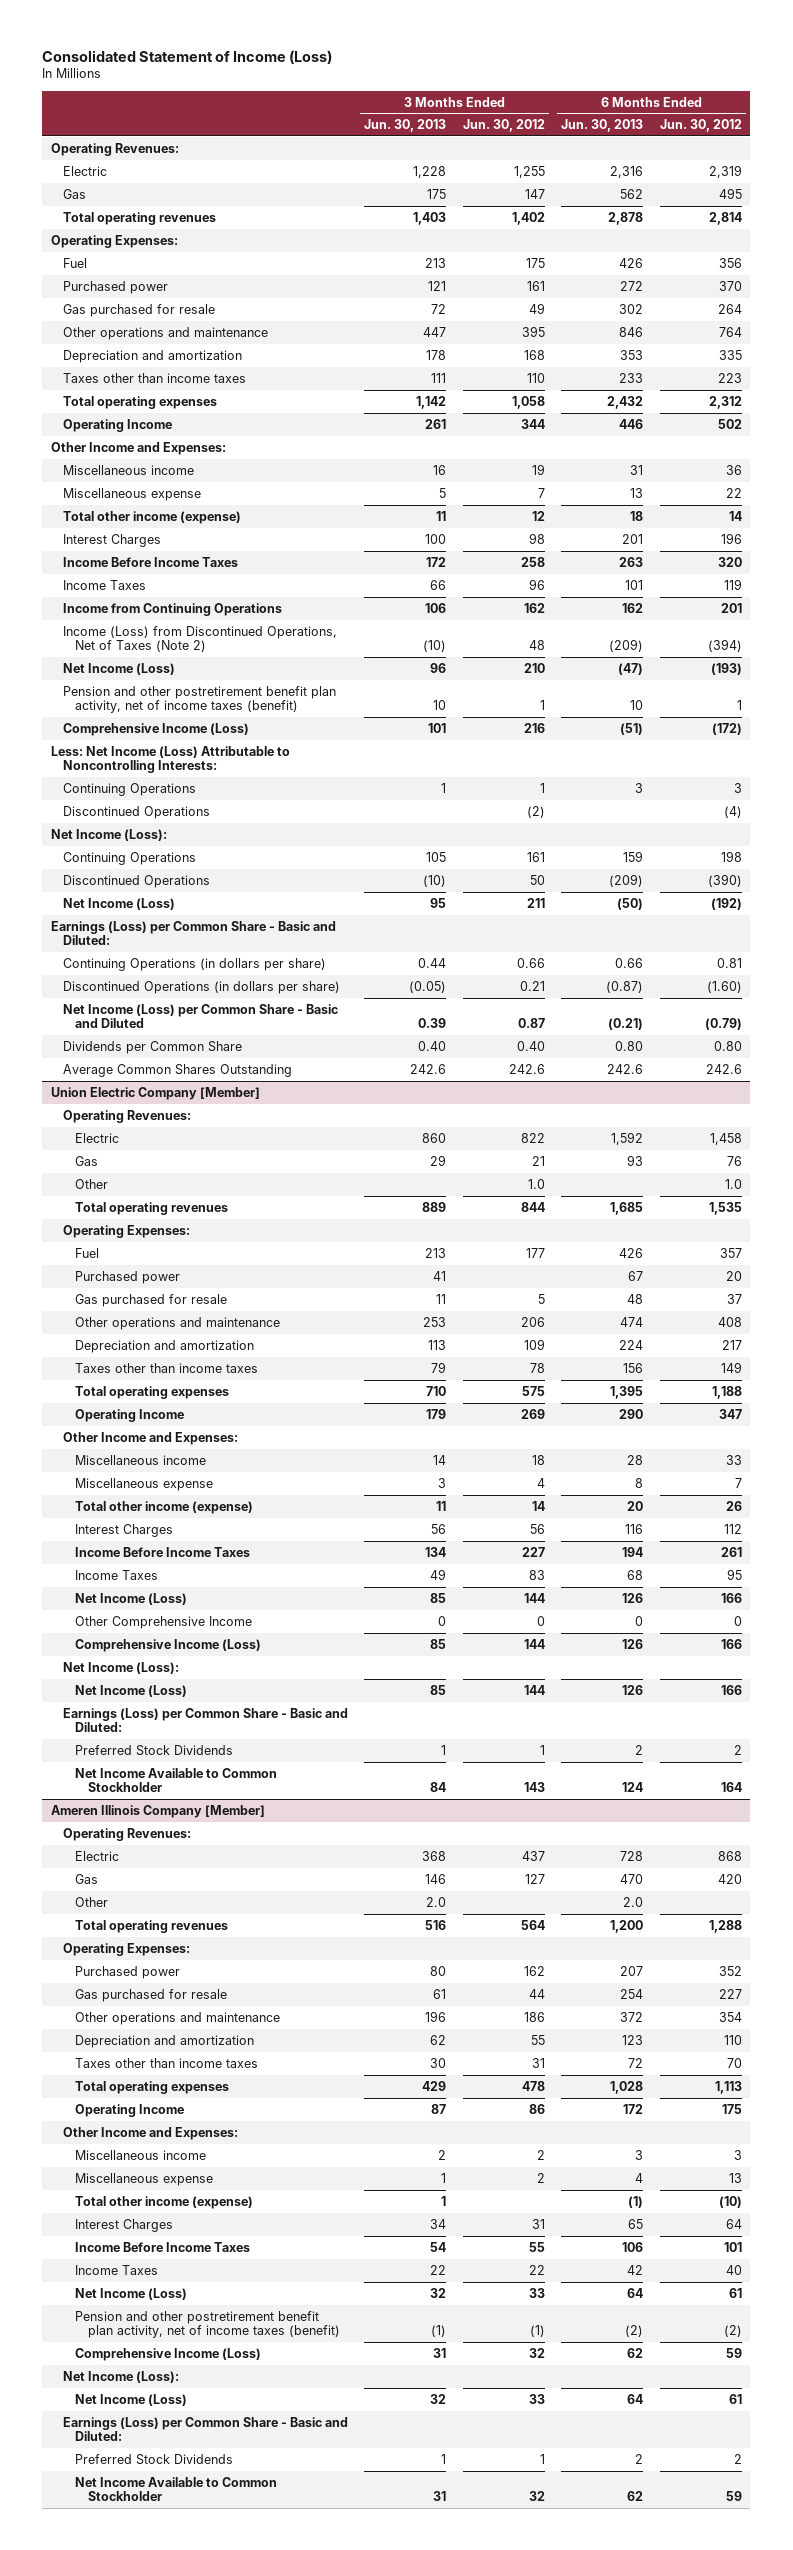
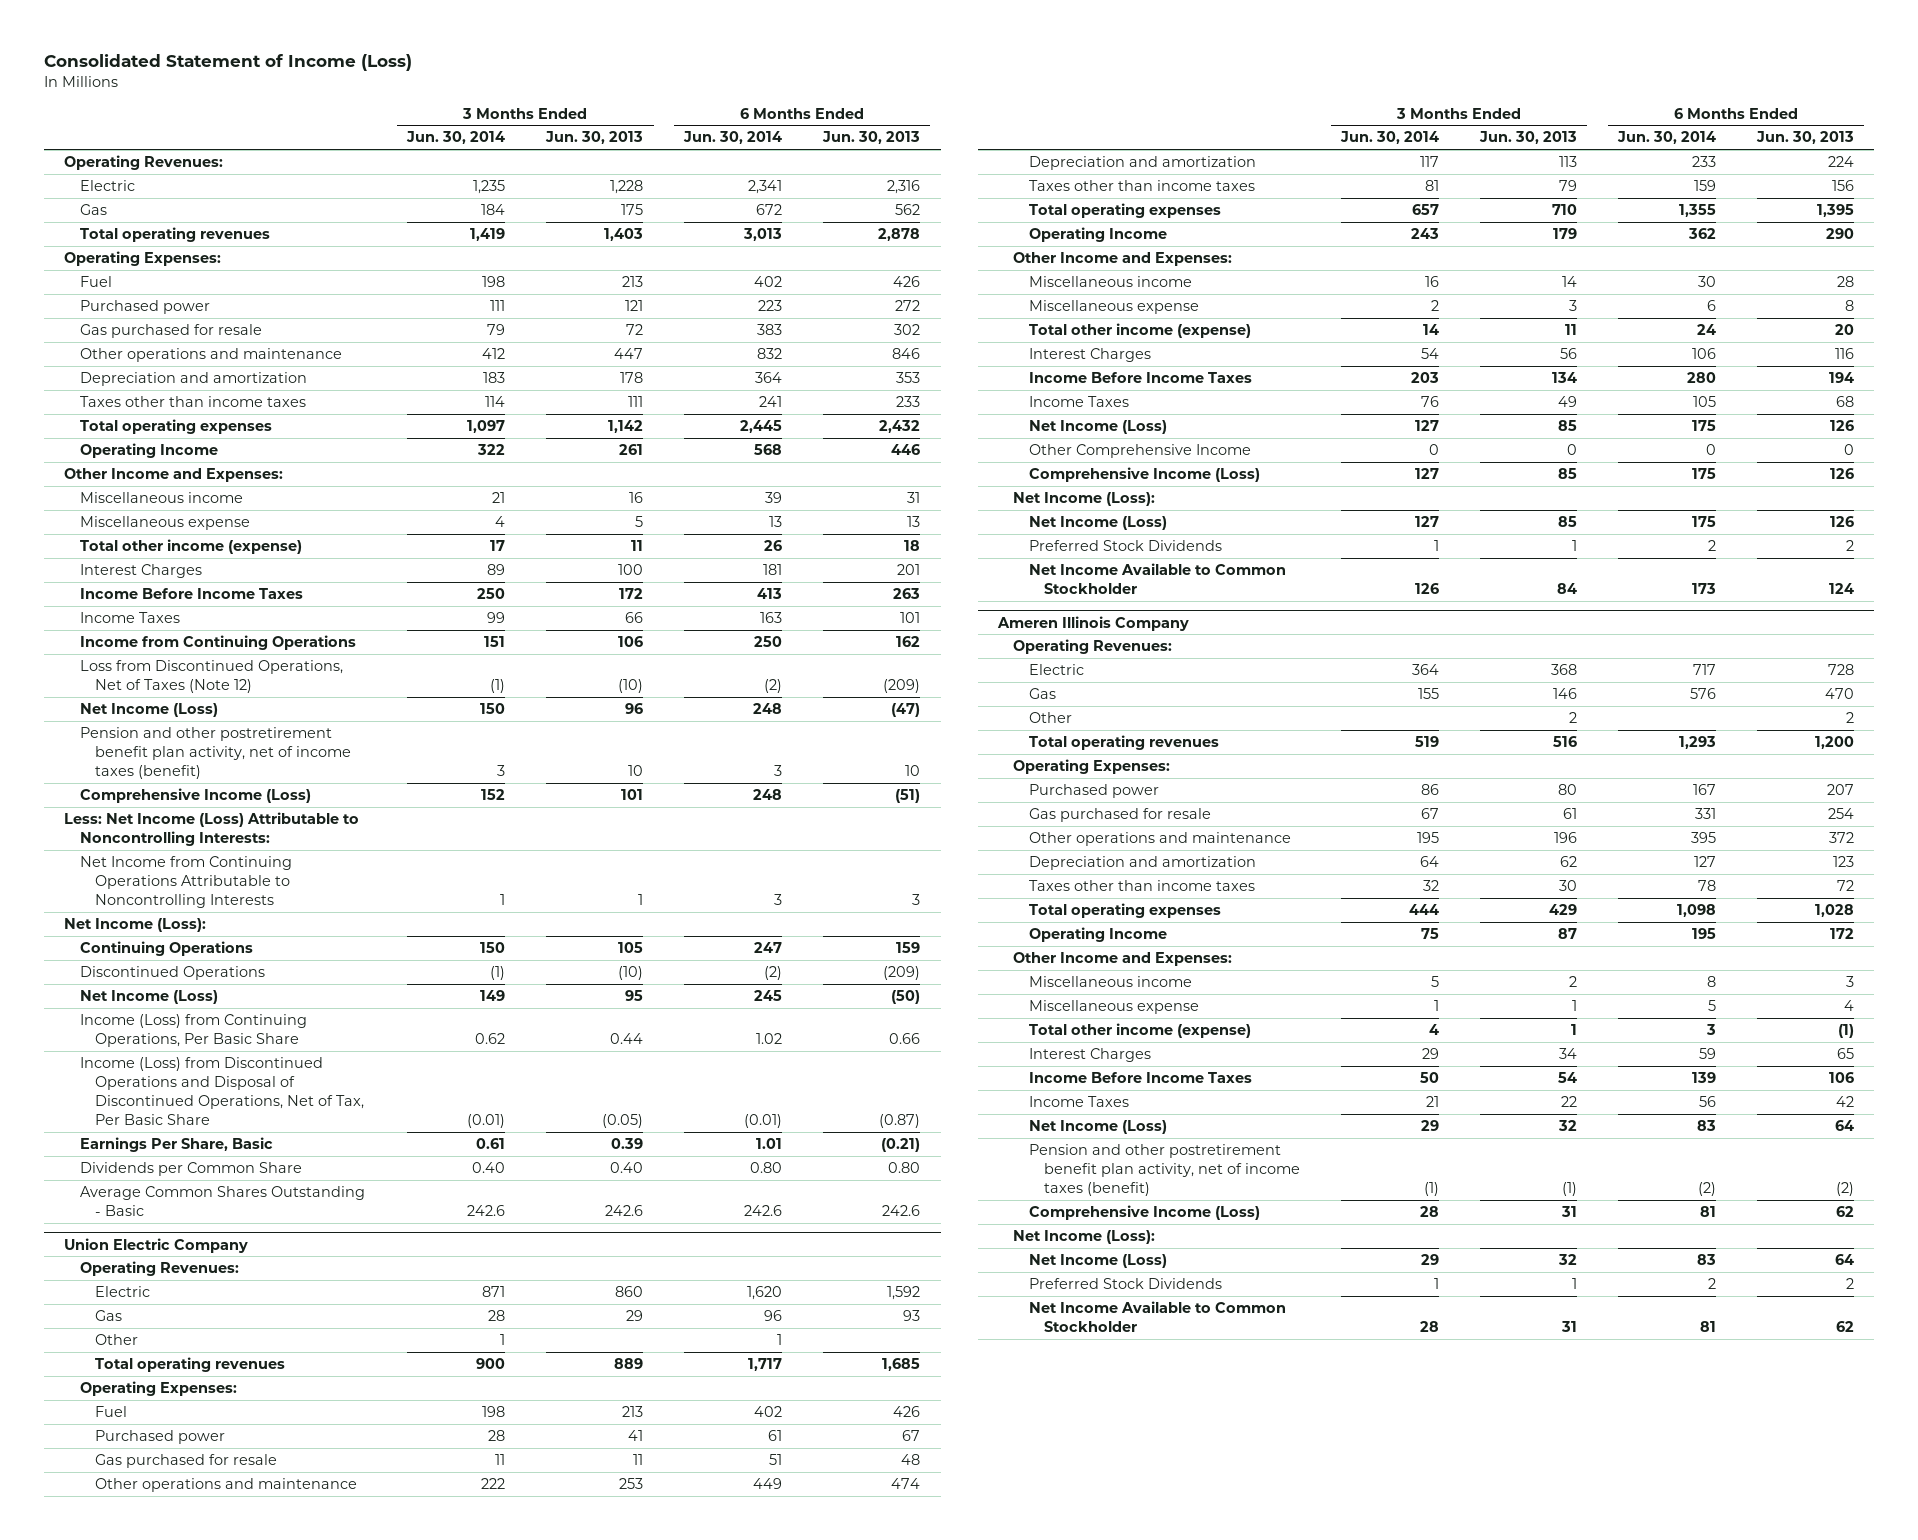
[462,119,545,133] Jun. 30, 2012 -> none
[659,119,742,133] Jun. 30, 2012 -> none
none -> [406,131,506,145] Jun. 30, 2014
none -> [683,131,783,145] Jun. 30, 2014
[62,625,337,653] Income (Loss) from Discontinued Operations, Net of Taxes (Note 2) -> [79,660,343,694] Loss from Discontinued Operations, Net of Taxes (Note 12)
[62,805,210,819] Discontinued Operations -> none
[62,782,196,796] Continuing Operations -> [79,856,292,908] Net Income from Continuing Operations Attributable to Noncontrolling Interests
[50,920,336,946] Earnings (Loss) per Common Share - Basic and Diluted: -> none
[62,957,326,971] Continuing Operations (in dollars per share) -> [79,1014,307,1048] Income (Loss) from Continuing Operations, Per Basic Share
[62,980,340,994] Discontinued Operations (in dollars per share) -> [79,1057,365,1125] Income (Loss) from Discontinued Operations and Disposal of Discontinued Operations, Net of Tax, Per Basic Share
[62,1003,338,1029] Net Income (Loss) per Common Share - Basic and Diluted -> [79,1137,273,1153] Earnings Per Share, Basic
[62,1063,292,1077] Average Common Shares Outstanding -> [79,1186,365,1217] Average Common Shares Outstanding - Basic
[50,1086,260,1100] Union Electric Company [Member] -> [64,1237,249,1253] Union Electric Company
[62,1707,348,1733] Earnings (Loss) per Common Share - Basic and Diluted: -> none
[50,1804,265,1818] Ameren Illinois Company [Member] -> [996,615,1189,631] Ameren Illinois Company
[426,1896,447,1907] 2.0 -> [1569,712,1578,724] 2
[623,1896,644,1907] 2.0 -> [1845,712,1854,724] 2
[62,2416,348,2442] Earnings (Loss) per Common Share - Basic and Diluted: -> none

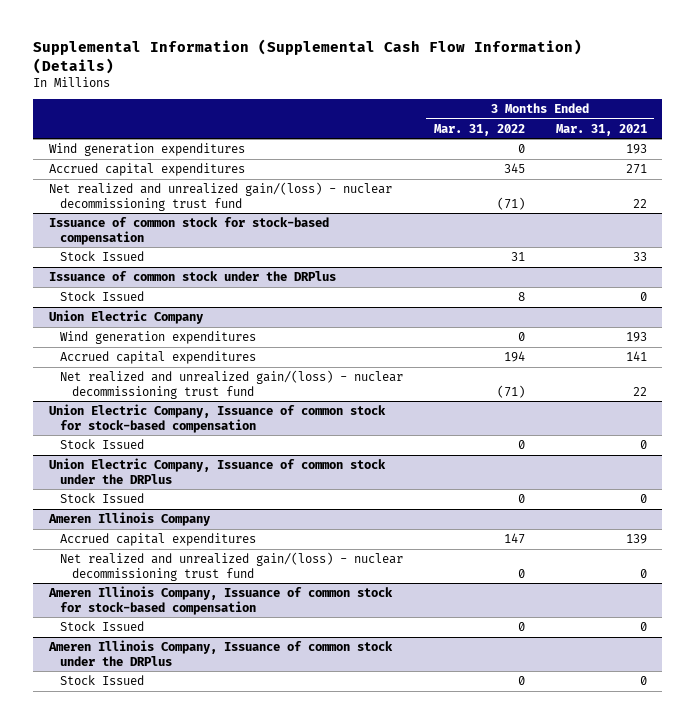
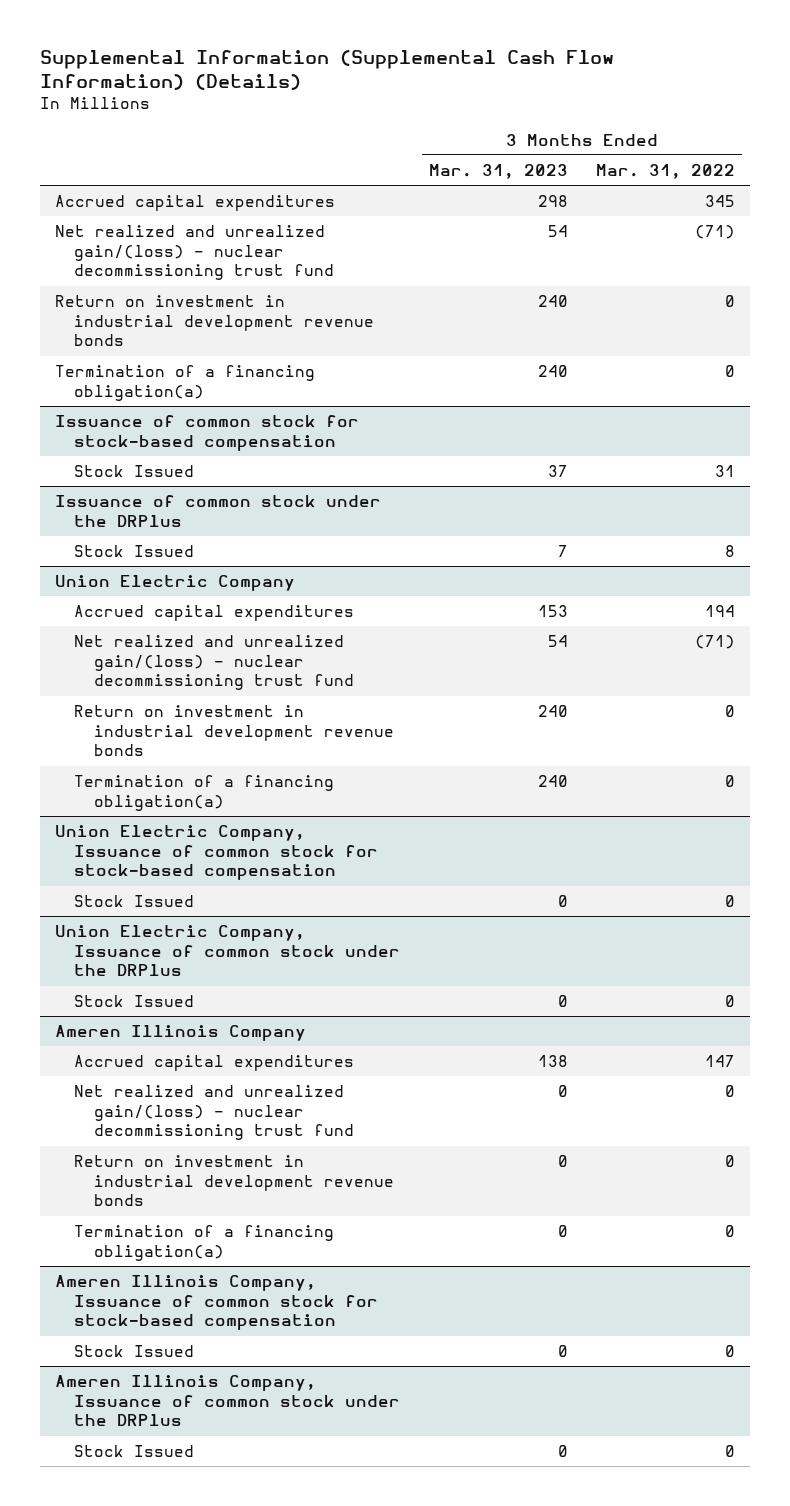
[555,123,647,136] Mar. 31, 2021 -> none
none -> [428,164,568,180] Mar. 31, 2023
[48,143,245,157] Wind generation expenditures -> none
none -> [54,295,375,347] Return on investment in industrial development revenue bonds
none -> [54,365,315,401] Termination of a financing obligation(a)
[60,331,257,345] Wind generation expenditures -> none
none -> [74,705,394,757] Return on investment in industrial development revenue bonds
none -> [74,775,335,811] Termination of a financing obligation(a)
none -> [74,1155,394,1207] Return on investment in industrial development revenue bonds
none -> [74,1225,335,1261] Termination of a financing obligation(a)

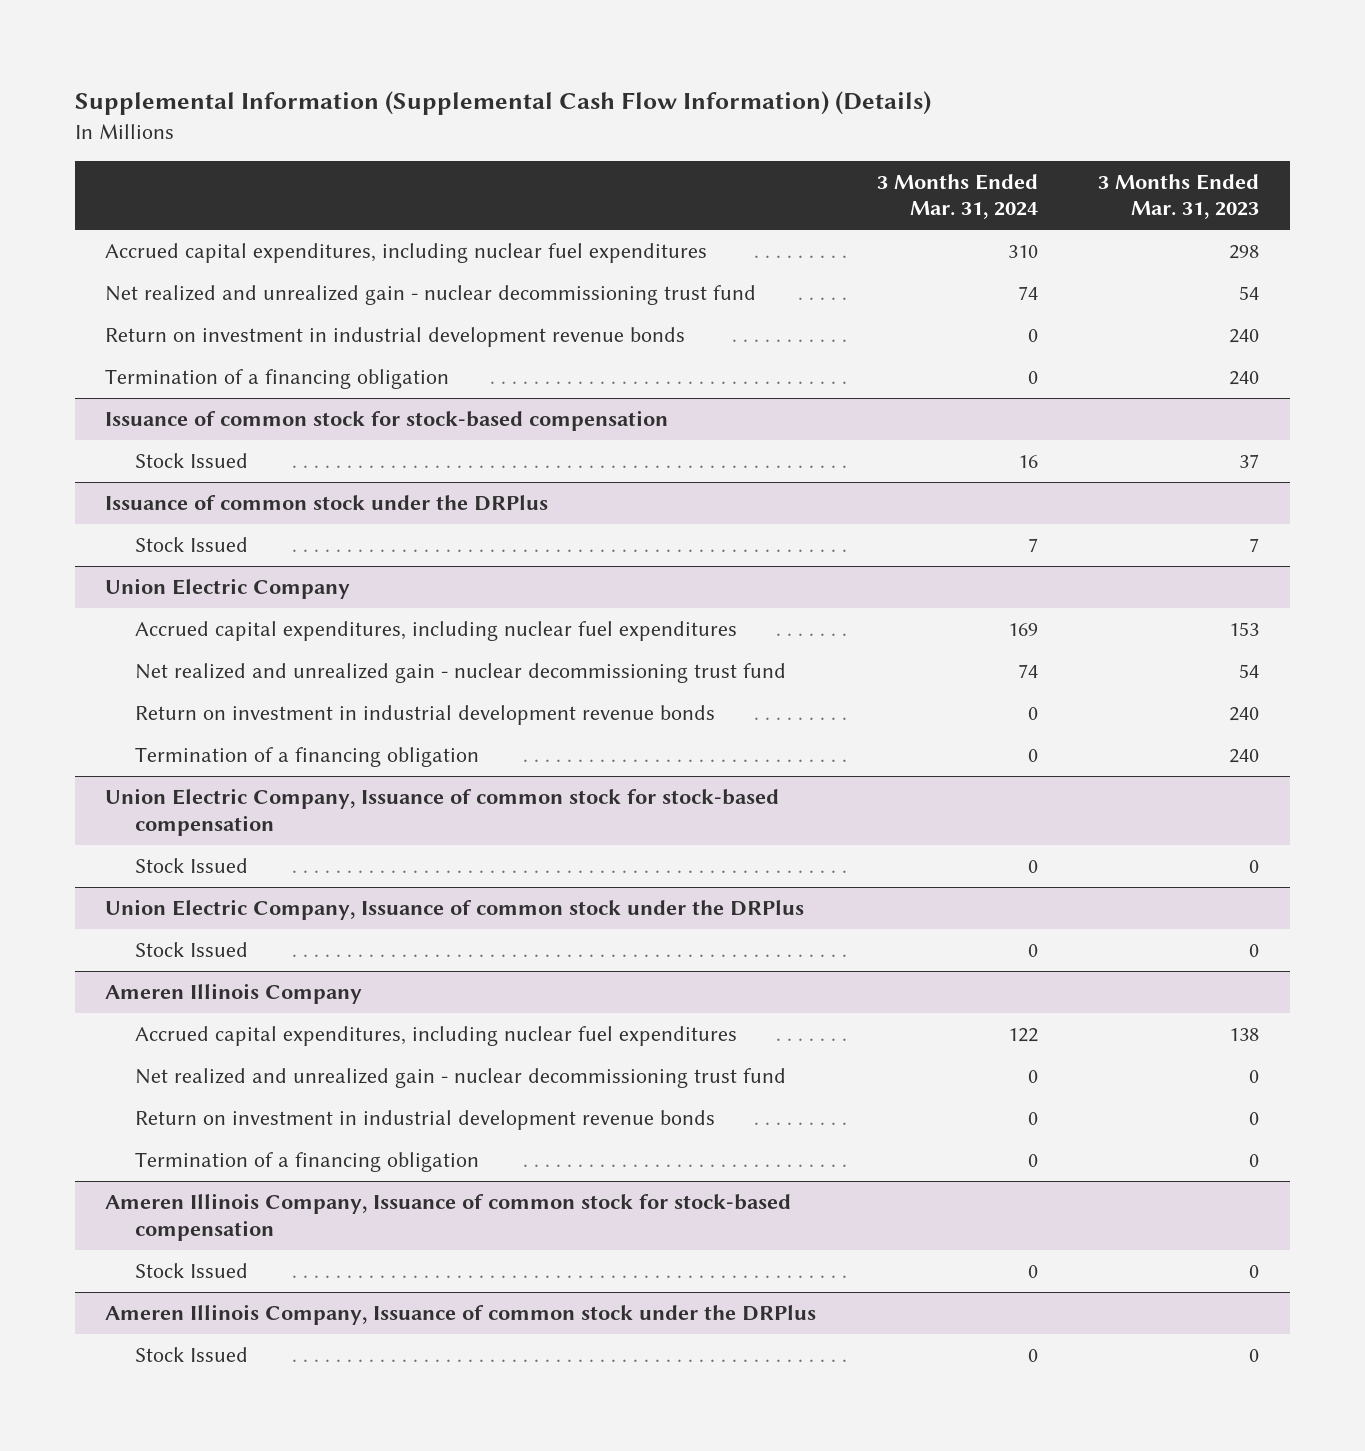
[596,164,736,180] Mar. 31, 2022 -> none
none -> [876,173,1038,220] 3 Months Ended Mar. 31, 2024
[54,195,335,212] Accrued capital expenditures -> [105,243,708,264] Accrued capital expenditures, including nuclear fuel expenditures
[54,225,335,281] Net realized and unrealized gain/(loss) - nuclear decommissioning trust fund -> [105,285,757,306] Net realized and unrealized gain - nuclear decommissioning trust fund
[54,365,315,401] Termination of a financing obligation(a) -> [105,369,450,390] Termination of a financing obligation
[74,605,355,622] Accrued capital expenditures -> [134,621,737,642] Accrued capital expenditures, including nuclear fuel expenditures
[74,635,354,691] Net realized and unrealized gain/(loss) - nuclear decommissioning trust fund -> [134,663,786,684] Net realized and unrealized gain - nuclear decommissioning trust fund
[74,775,335,811] Termination of a financing obligation(a) -> [134,747,479,768] Termination of a financing obligation
[74,1055,355,1072] Accrued capital expenditures -> [134,1026,737,1047] Accrued capital expenditures, including nuclear fuel expenditures
[74,1085,354,1141] Net realized and unrealized gain/(loss) - nuclear decommissioning trust fund -> [134,1068,786,1089] Net realized and unrealized gain - nuclear decommissioning trust fund
[74,1225,335,1261] Termination of a financing obligation(a) -> [134,1152,479,1173] Termination of a financing obligation

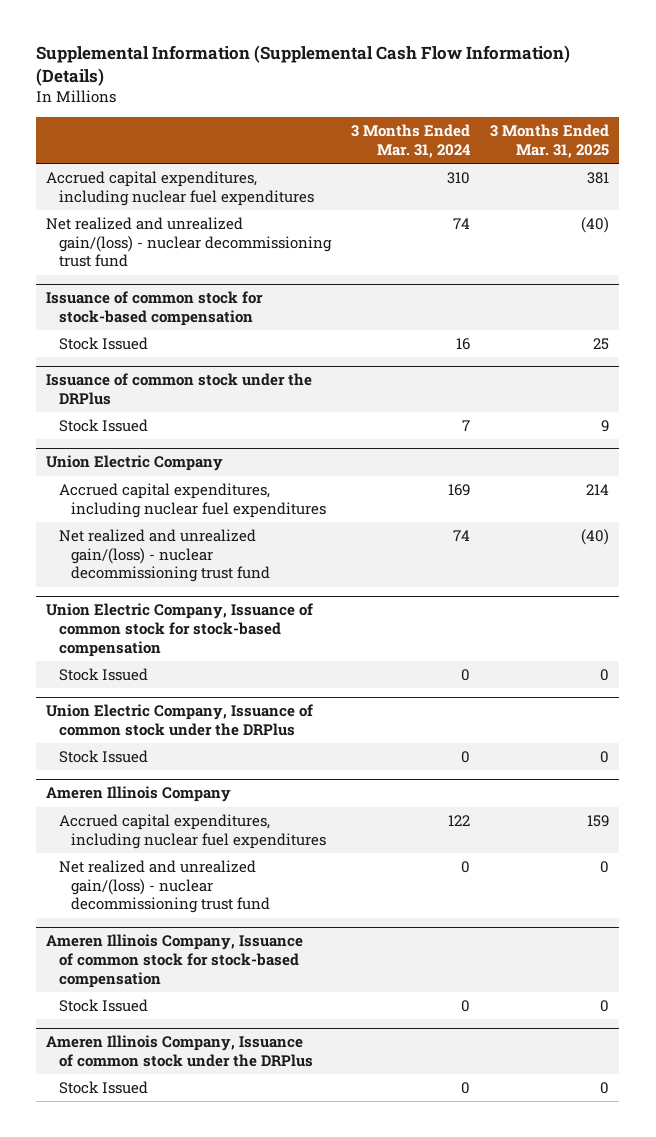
[1098,173,1260,220] 3 Months Ended Mar. 31, 2023 -> none
none -> [490,124,610,158] 3 Months Ended Mar. 31, 2025
[105,327,686,348] Return on investment in industrial development revenue bonds -> none
[105,369,450,390] Termination of a financing obligation -> none
[105,285,757,306] Net realized and unrealized gain - nuclear decommissioning trust fund -> [46,216,332,268] Net realized and unrealized gain/(loss) - nuclear decommissioning trust fund
[134,705,715,726] Return on investment in industrial development revenue bonds -> none
[134,747,479,768] Termination of a financing obligation -> none
[134,663,786,684] Net realized and unrealized gain - nuclear decommissioning trust fund -> [58,528,270,583] Net realized and unrealized gain/(loss) - nuclear decommissioning trust fund
[134,1110,715,1131] Return on investment in industrial development revenue bonds -> none
[134,1152,479,1173] Termination of a financing obligation -> none
[134,1068,786,1089] Net realized and unrealized gain - nuclear decommissioning trust fund -> [58,859,270,914] Net realized and unrealized gain/(loss) - nuclear decommissioning trust fund

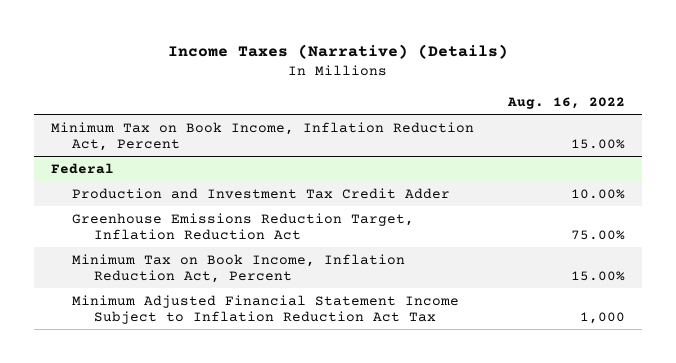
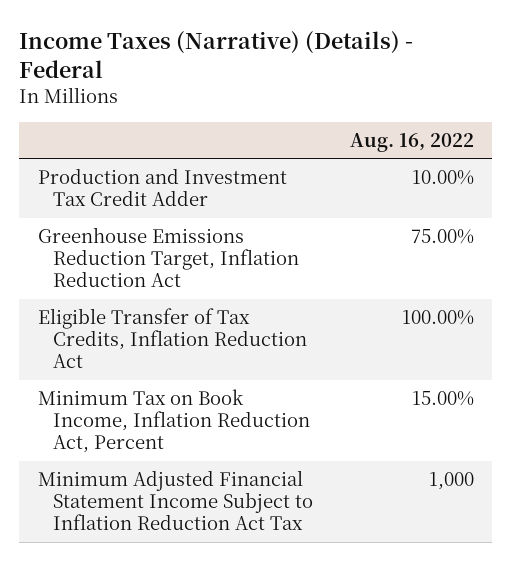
[167,43,508,59] Income Taxes (Narrative) (Details) -> [19,30,414,78] Income Taxes (Narrative) (Details) - Federal
[50,121,474,152] Minimum Tax on Book Income, Inflation Reduction Act, Percent -> none
[50,162,114,174] Federal -> none
none -> [37,308,308,369] Eligible Transfer of Tax Credits, Inflation Reduction Act

